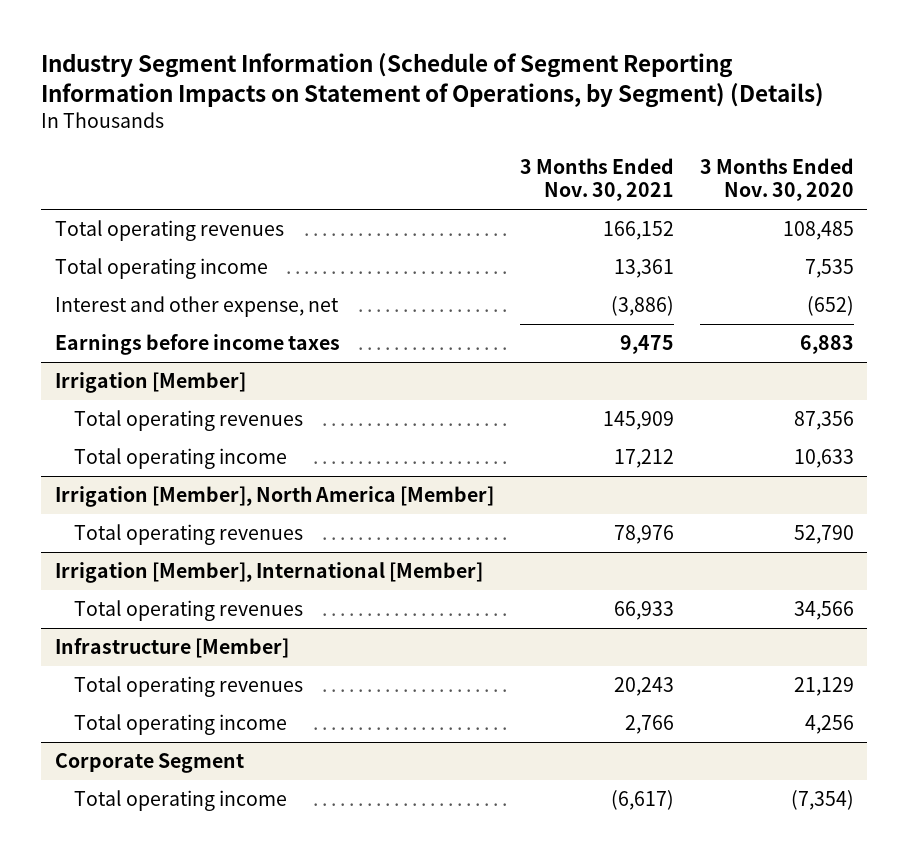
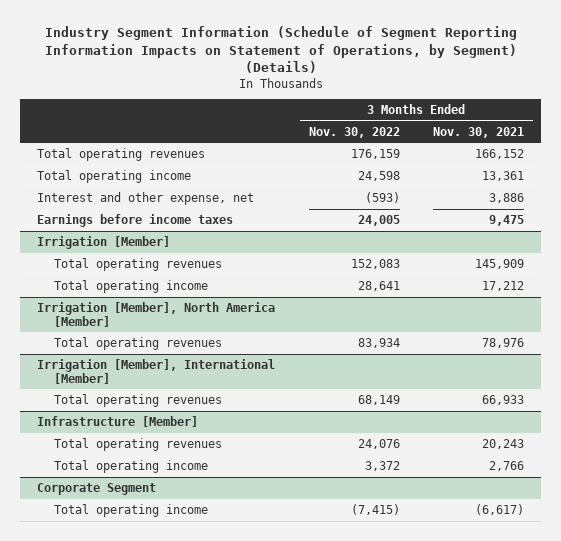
[699,157,854,202] 3 Months Ended Nov. 30, 2020 -> none
none -> [308,126,400,138] Nov. 30, 2022
[610,296,674,317] (3,886) -> [489,192,525,203] 3,886

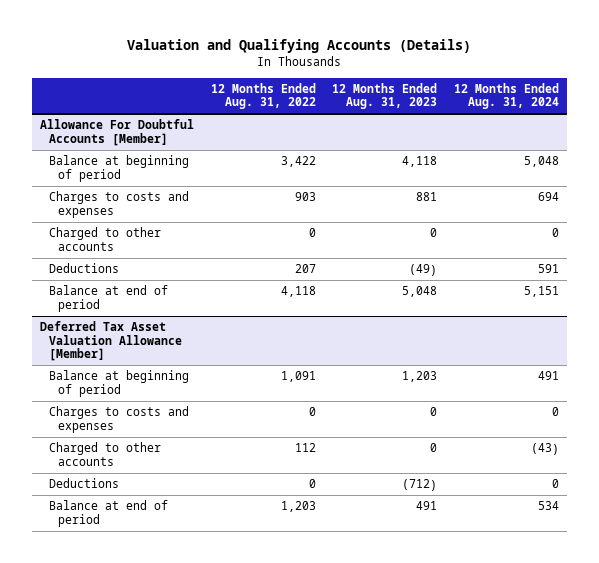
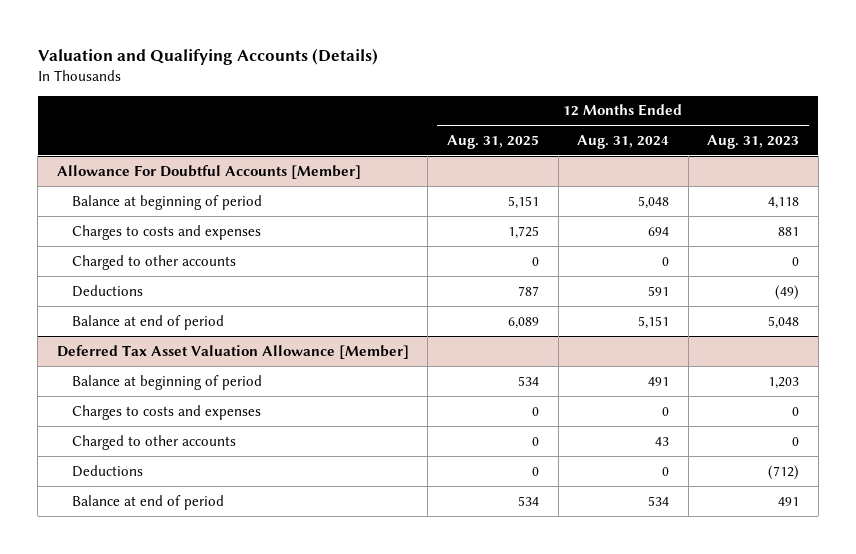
[210,82,316,110] 12 Months Ended Aug. 31, 2022 -> none
none -> [446,134,539,149] Aug. 31, 2025
[530,443,559,456] (43) -> [655,436,670,446] 43

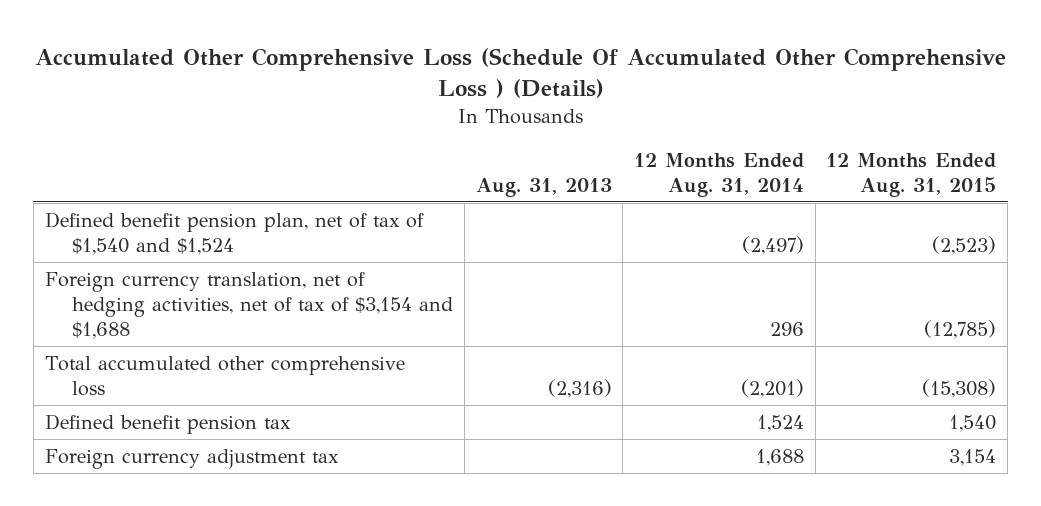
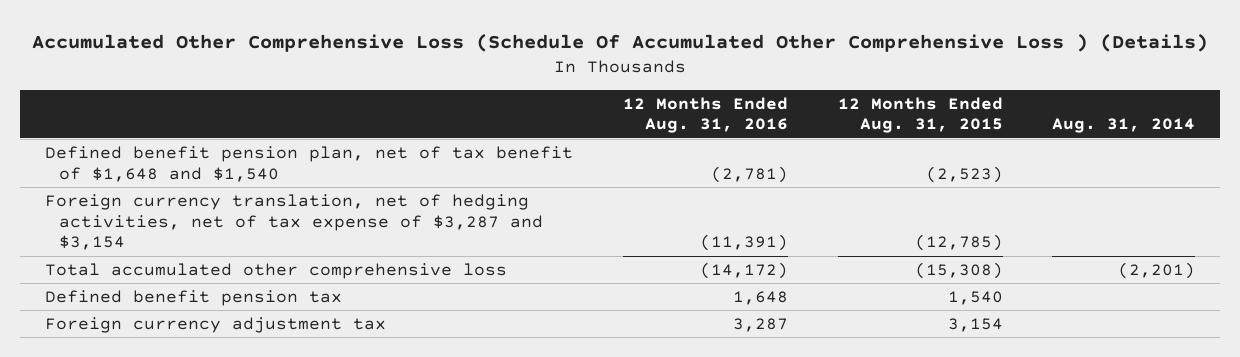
[475,177,612,197] Aug. 31, 2013 -> none
[634,152,805,197] 12 Months Ended Aug. 31, 2014 -> none
none -> [622,96,788,134] 12 Months Ended Aug. 31, 2016
none -> [1052,118,1196,134] Aug. 31, 2014
[44,212,424,255] Defined benefit pension plan, net of tax of $1,540 and $1,524 -> [45,145,574,182] Defined benefit pension plan, net of tax benefit of $1,648 and $1,540
[44,272,454,339] Foreign currency translation, net of hedging activities, net of tax of $3,154 and $1,688 -> [45,193,543,251] Foreign currency translation, net of hedging activities, net of tax expense of $3,287 and $3,154

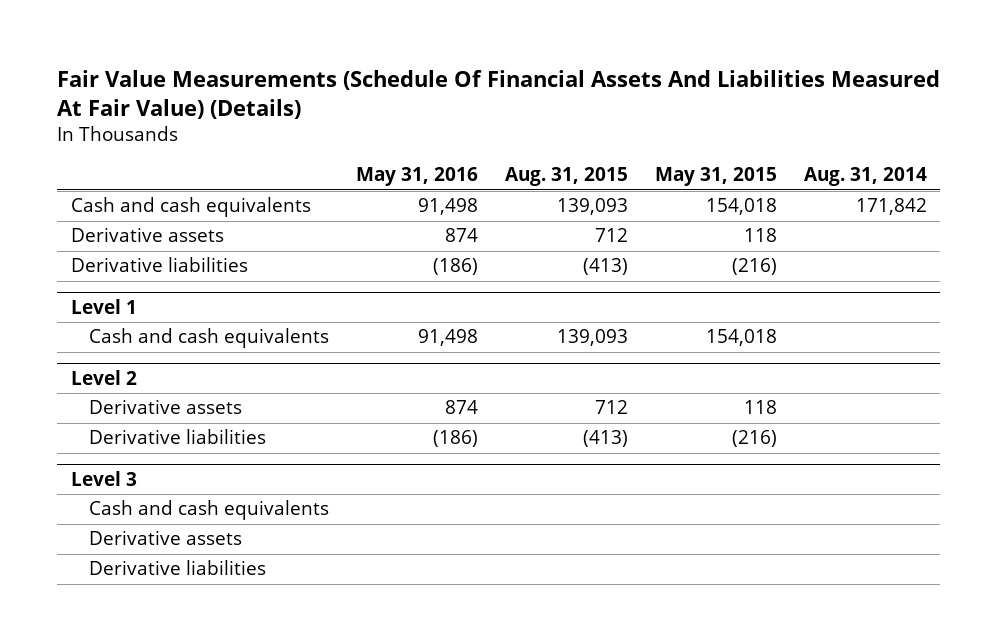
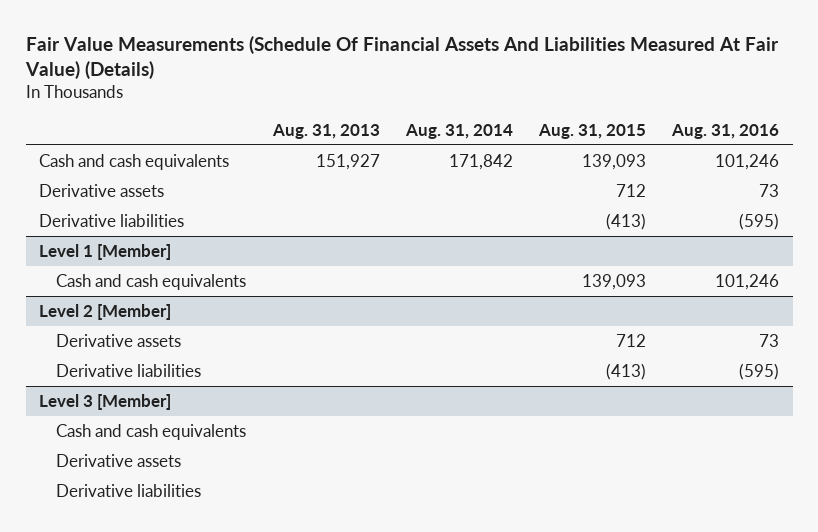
[355,167,478,187] May 31, 2016 -> none
[654,167,777,187] May 31, 2015 -> none
none -> [271,123,380,139] Aug. 31, 2013
none -> [671,123,780,139] Aug. 31, 2016
[70,298,137,314] Level 1 -> [38,244,171,261] Level 1 [Member]
[70,369,137,385] Level 2 -> [38,304,171,321] Level 2 [Member]
[70,470,137,486] Level 3 -> [38,394,171,411] Level 3 [Member]

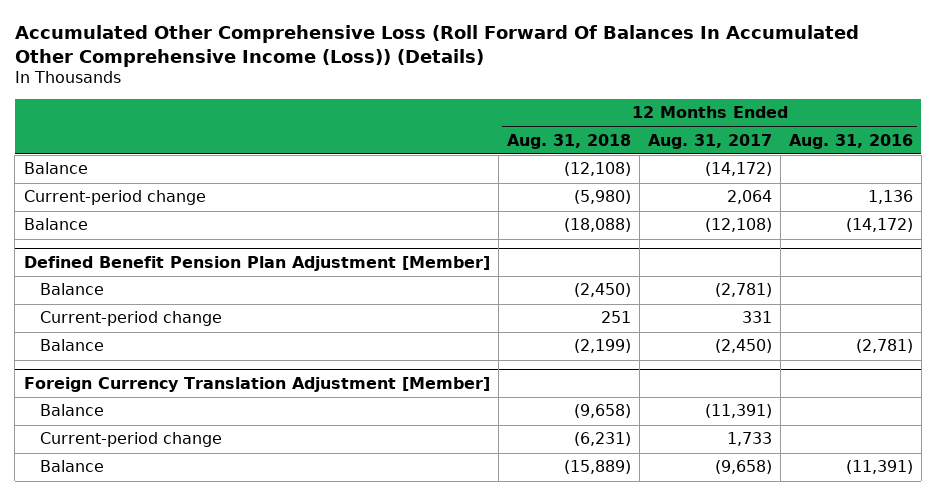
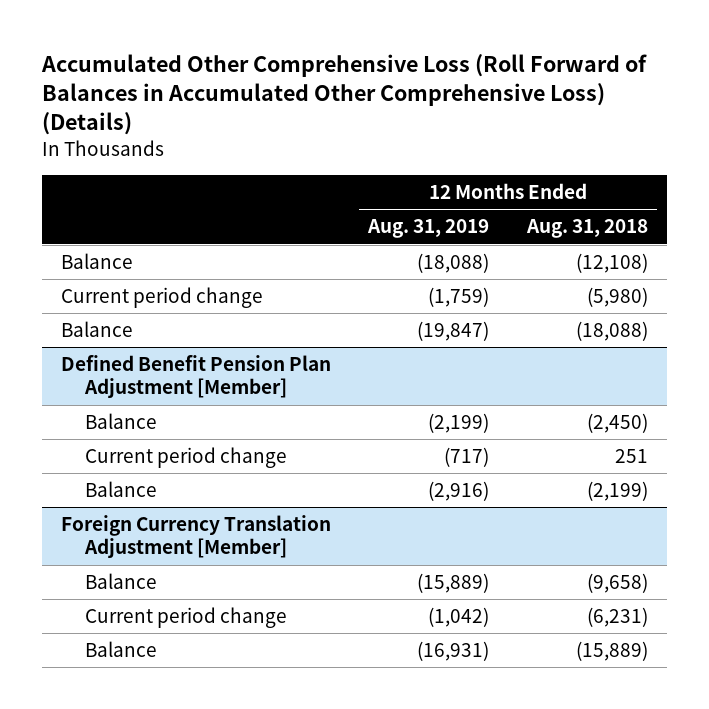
[14,24,859,67] Accumulated Other Comprehensive Loss (Roll Forward Of Balances In Accumulated Other Comprehensive Income (Loss)) (Details) -> [41,53,648,136] Accumulated Other Comprehensive Loss (Roll Forward of Balances in Accumulated Other Comprehensive Loss) (Details)
[647,133,772,149] Aug. 31, 2017 -> none
[788,133,913,149] Aug. 31, 2016 -> none
none -> [367,219,490,239] Aug. 31, 2019
[23,190,206,206] Current-period change -> [61,287,264,309] Current period change
[40,311,223,327] Current-period change -> [84,447,287,469] Current period change
[40,432,223,448] Current-period change -> [84,607,287,629] Current period change

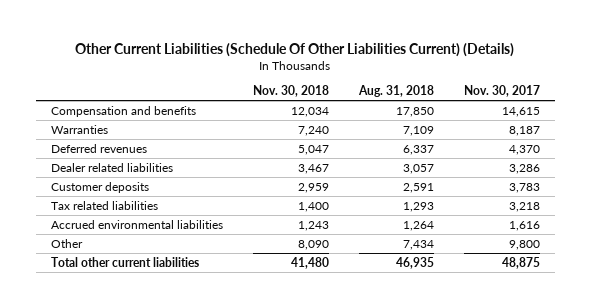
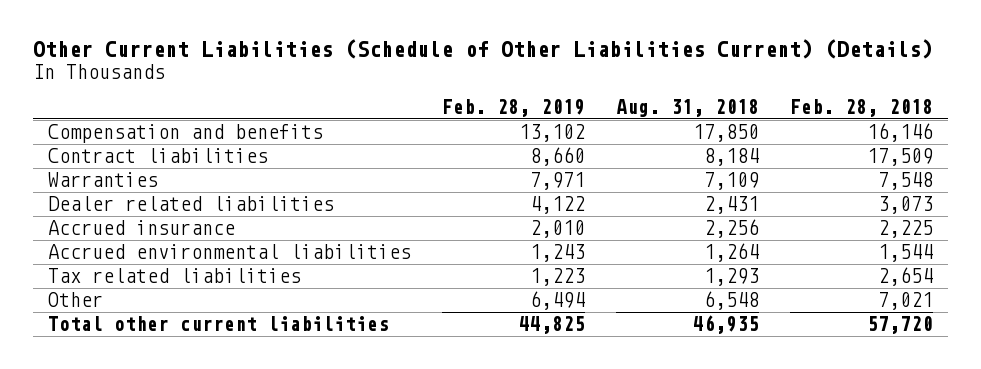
[75,43,515,58] Other Current Liabilities (Schedule Of Other Liabilities Current) (Details) -> [32,39,933,60] Other Current Liabilities (Schedule of Other Liabilities Current) (Details)
[253,85,330,98] Nov. 30, 2018 -> none
[463,85,540,98] Nov. 30, 2017 -> none
none -> [441,99,585,118] Feb. 28, 2019
none -> [789,99,933,118] Feb. 28, 2018
none -> [48,148,269,164] Contract liabilities
[51,143,148,153] Deferred revenues -> none
[51,181,150,193] Customer deposits -> none
[402,163,434,174] 3,057 -> [703,196,759,215] 2,431
none -> [48,220,236,236] Accrued insurance
[51,200,159,210] Tax related liabilities -> [48,268,302,284] Tax related liabilities
[402,239,434,250] 7,434 -> [703,291,759,311] 6,548

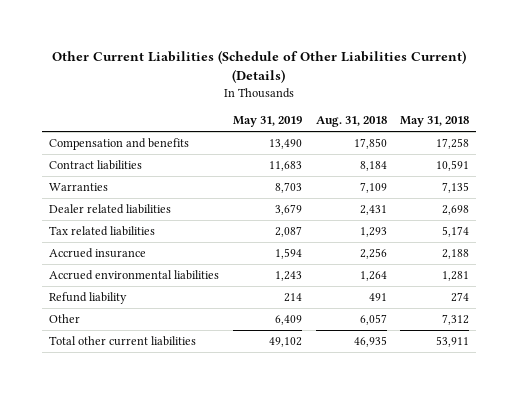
[441,99,585,118] Feb. 28, 2019 -> none
[789,99,933,118] Feb. 28, 2018 -> none
none -> [232,116,302,128] May 31, 2019
none -> [400,116,470,128] May 31, 2018
[48,268,302,284] Tax related liabilities -> [48,226,155,237] Tax related liabilities
none -> [48,292,127,305] Refund liability
[703,291,759,311] 6,548 -> [359,314,387,326] 6,057

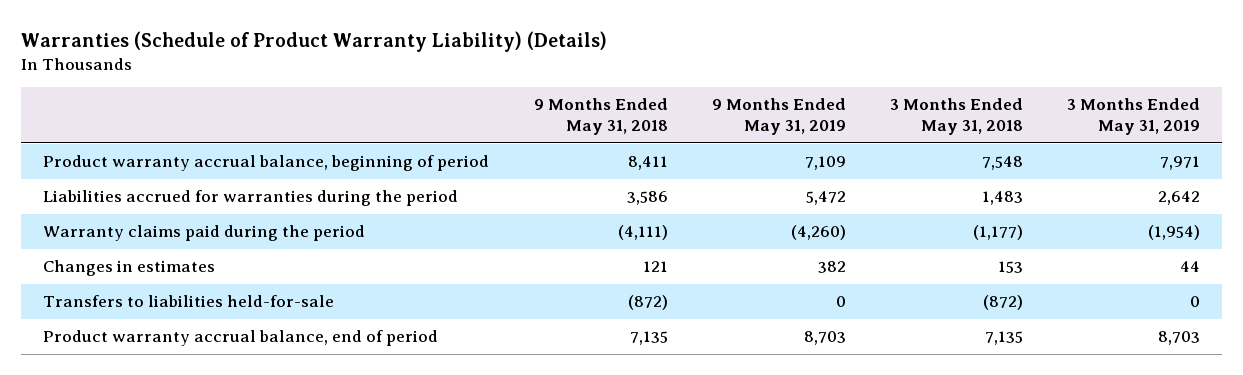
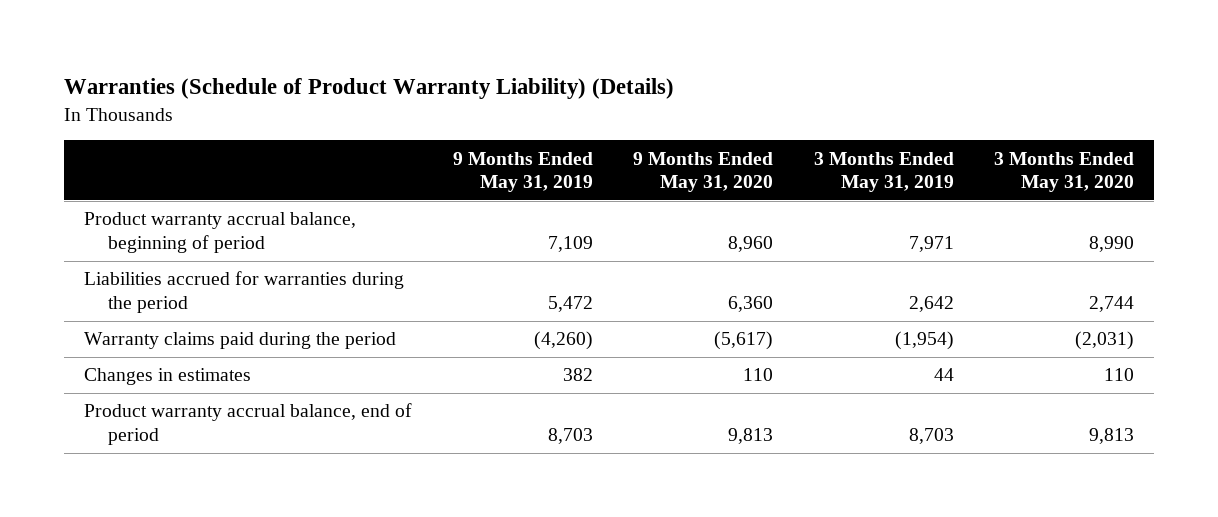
[533,98,668,136] 9 Months Ended May 31, 2018 -> none
[889,98,1023,136] 3 Months Ended May 31, 2018 -> none
none -> [633,151,774,193] 9 Months Ended May 31, 2020
none -> [993,151,1134,193] 3 Months Ended May 31, 2020
[43,295,335,308] Transfers to liabilities held-for-sale -> none

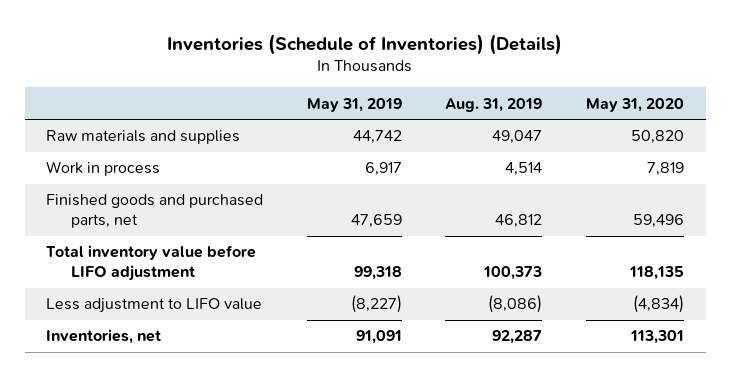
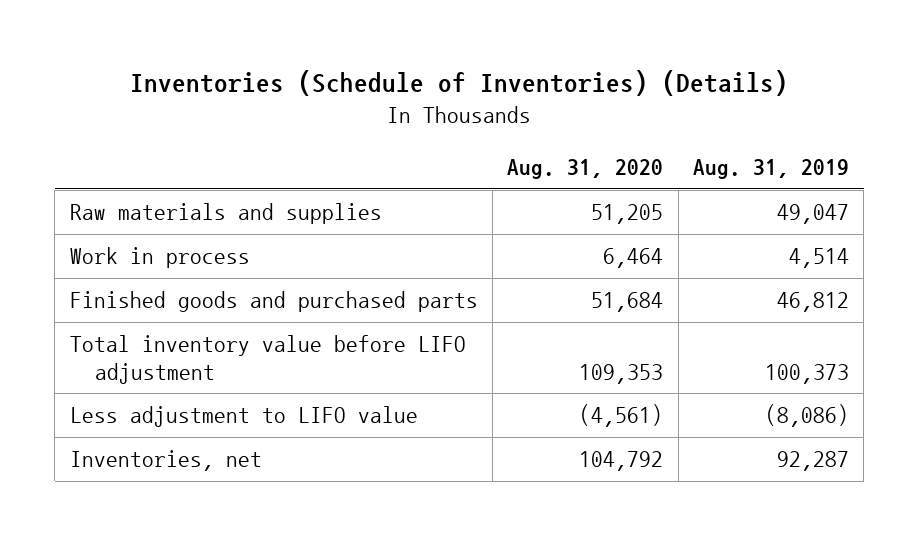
[306,97,402,112] May 31, 2019 -> none
[585,97,684,112] May 31, 2020 -> none
none -> [507,159,664,180] Aug. 31, 2020
[46,194,264,229] Finished goods and purchased parts, net -> [69,291,478,313] Finished goods and purchased parts

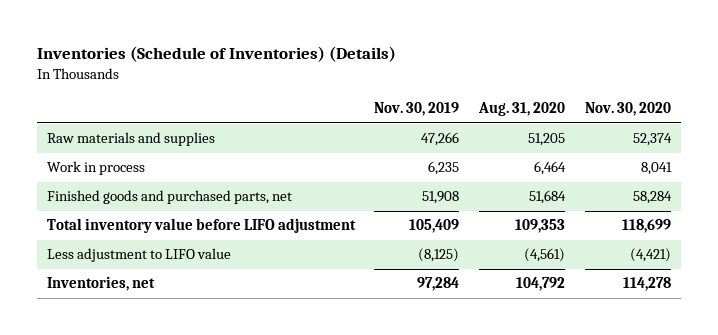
[692,159,849,180] Aug. 31, 2019 -> none
none -> [374,102,460,117] Nov. 30, 2019
none -> [585,102,672,117] Nov. 30, 2020
[69,291,478,313] Finished goods and purchased parts -> [46,190,292,205] Finished goods and purchased parts, net

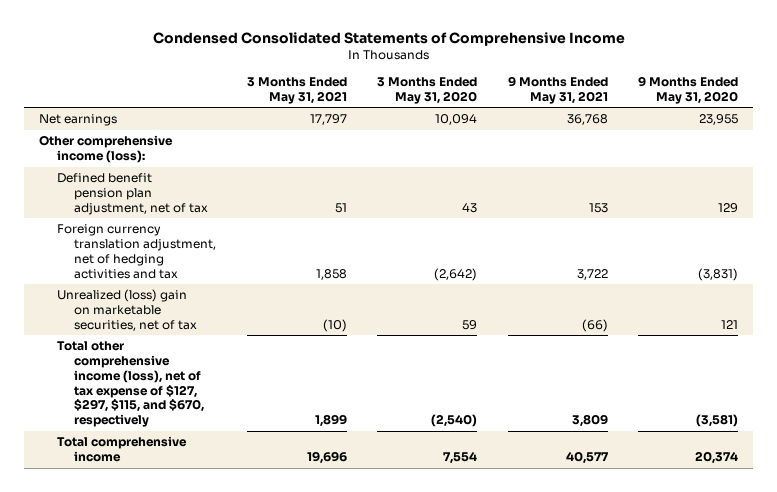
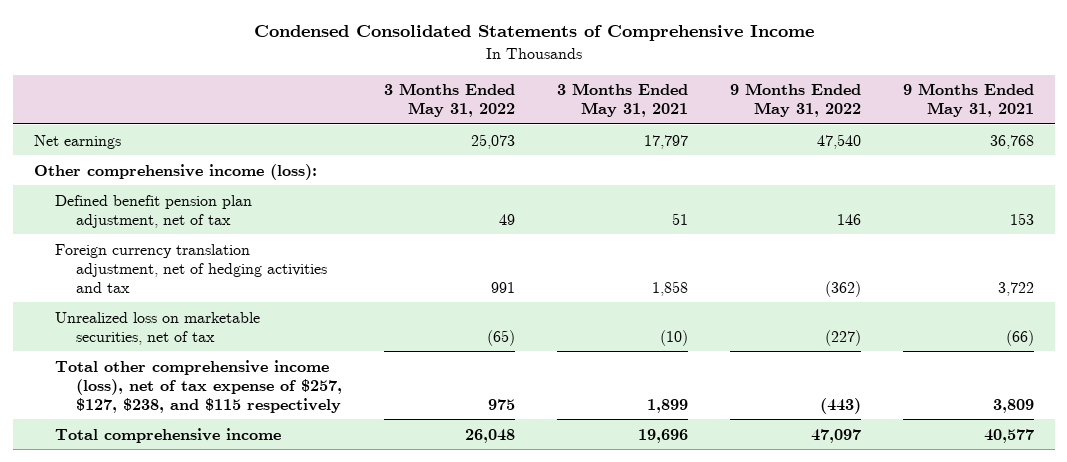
[377,77,478,104] 3 Months Ended May 31, 2020 -> none
[638,76,739,104] 9 Months Ended May 31, 2020 -> none
none -> [384,83,516,118] 3 Months Ended May 31, 2022
none -> [729,83,861,118] 9 Months Ended May 31, 2022
[56,289,198,331] Unrealized (loss) gain on marketable securities, net of tax -> [55,311,261,345] Unrealized loss on marketable securities, net of tax
[56,341,205,428] Total other comprehensive income (loss), net of tax expense of $127, $297, $115, and $670, respectively -> [55,359,343,413] Total other comprehensive income (loss), net of tax expense of $257, $127, $238, and $115 respectively

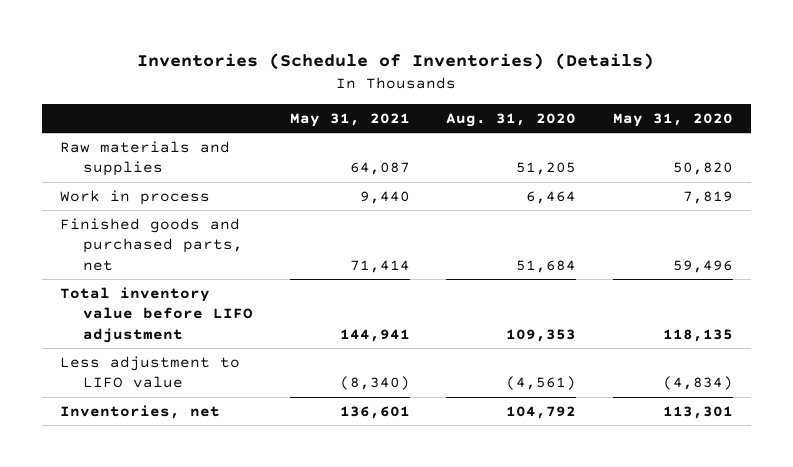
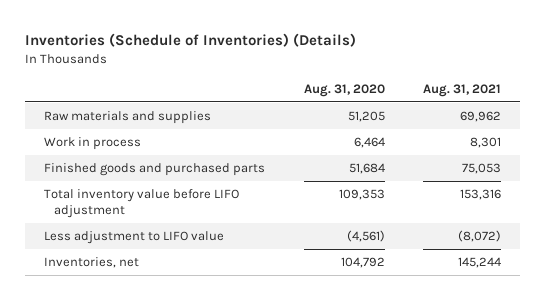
[289,112,410,127] May 31, 2021 -> none
[613,112,734,127] May 31, 2020 -> none
none -> [422,83,501,97] Aug. 31, 2021
[59,217,244,271] Finished goods and purchased parts, net -> [44,163,266,177] Finished goods and purchased parts

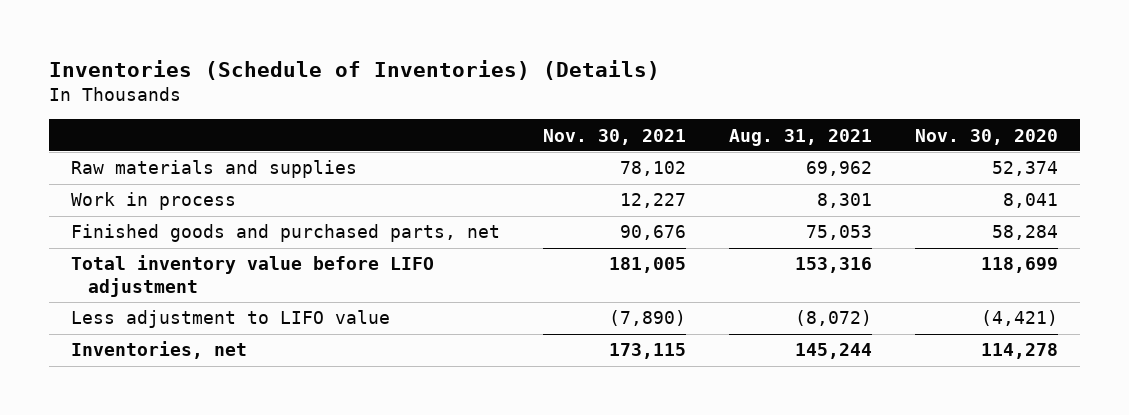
[303,83,385,97] Aug. 31, 2020 -> none
none -> [542,128,686,145] Nov. 30, 2021
none -> [914,128,1058,145] Nov. 30, 2020
[44,163,266,177] Finished goods and purchased parts -> [70,224,500,243] Finished goods and purchased parts, net

